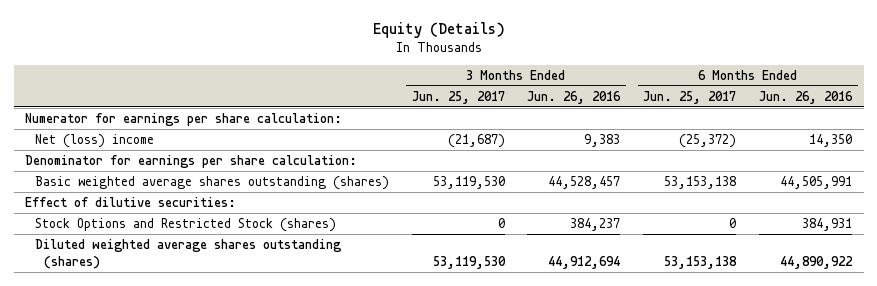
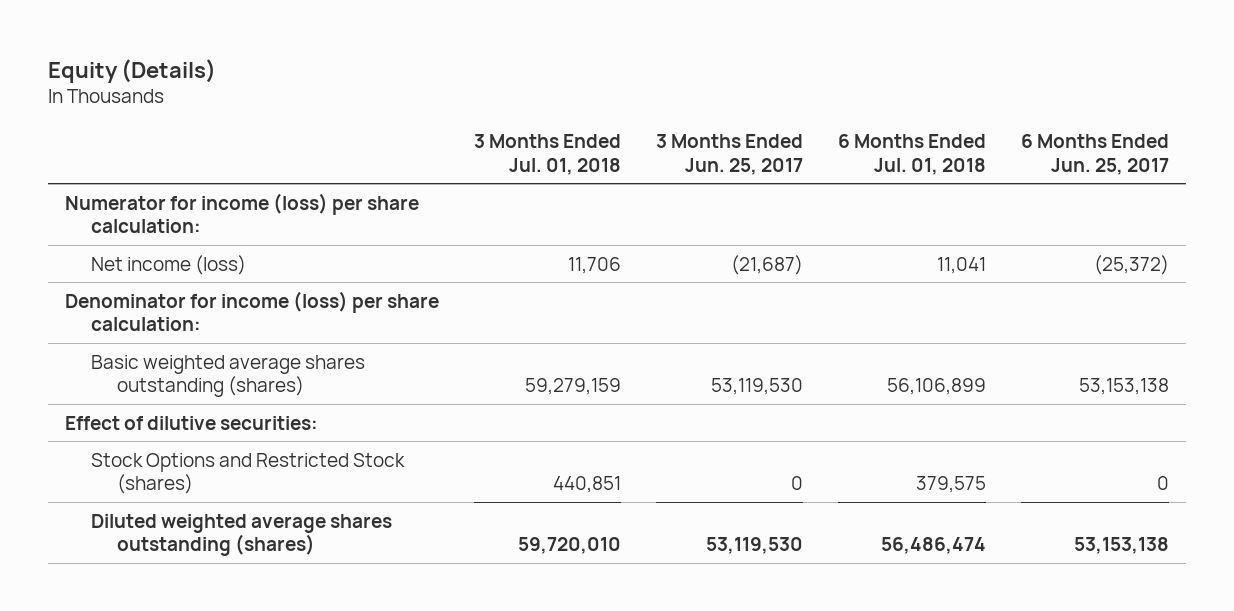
[527,90,622,104] Jun. 26, 2016 -> none
[759,90,854,104] Jun. 26, 2016 -> none
none -> [474,133,622,175] 3 Months Ended Jul. 01, 2018
none -> [837,133,986,175] 6 Months Ended Jul. 01, 2018
[25,112,343,126] Numerator for earnings per share calculation: -> [65,192,420,234] Numerator for income (loss) per share calculation:
[34,133,154,148] Net (loss) income -> [91,254,247,275] Net income (loss)
[25,154,358,168] Denominator for earnings per share calculation: -> [65,290,440,332] Denominator for income (loss) per share calculation:

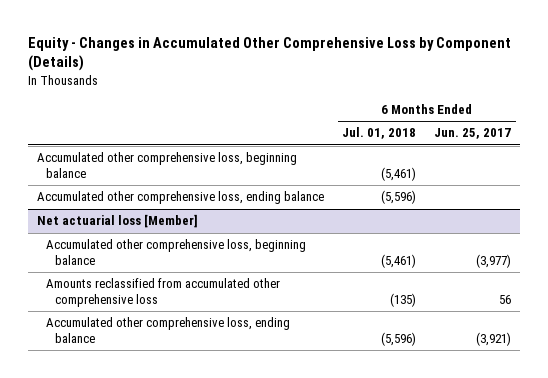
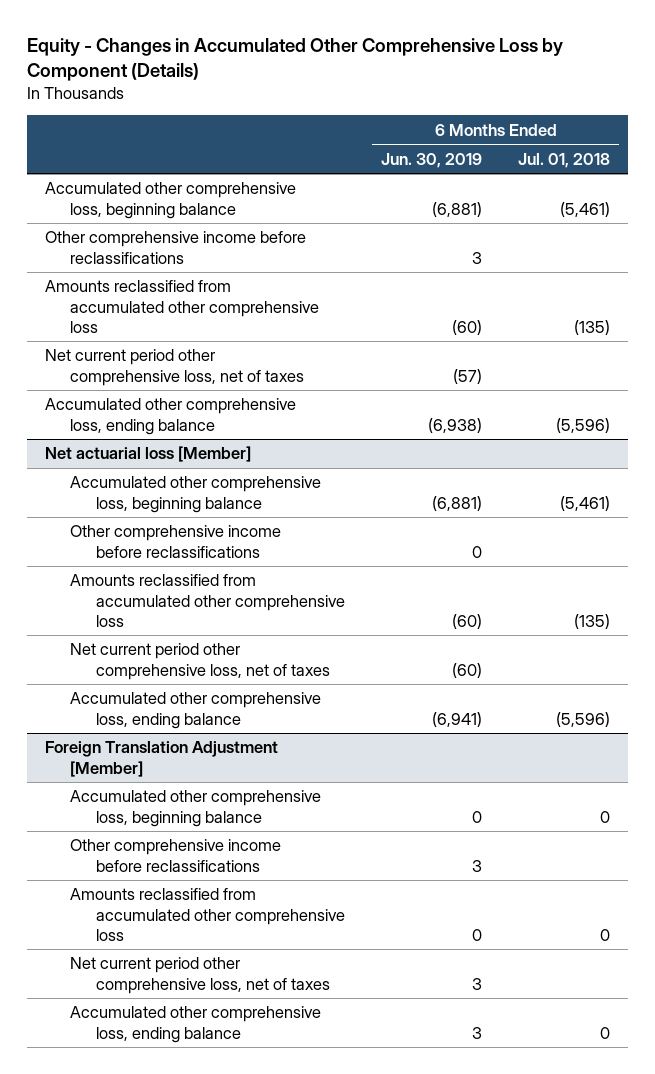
[434,128,512,140] Jun. 25, 2017 -> none
none -> [381,152,483,168] Jun. 30, 2019
none -> [44,231,306,264] Other comprehensive income before reclassifications
none -> [44,280,320,333] Amounts reclassified from accumulated other comprehensive loss
none -> [44,349,305,386] Net current period other comprehensive loss, net of taxes
none -> [70,525,282,558] Other comprehensive income before reclassifications
none -> [70,643,331,680] Net current period other comprehensive loss, net of taxes
none -> [44,741,278,777] Foreign Translation Adjustment [Member]
none -> [70,790,322,827] Accumulated other comprehensive loss, beginning balance
none -> [70,839,282,872] Other comprehensive income before reclassifications
none -> [70,888,346,941] Amounts reclassified from accumulated other comprehensive loss
none -> [70,957,331,994] Net current period other comprehensive loss, net of taxes
none -> [70,1006,322,1043] Accumulated other comprehensive loss, ending balance

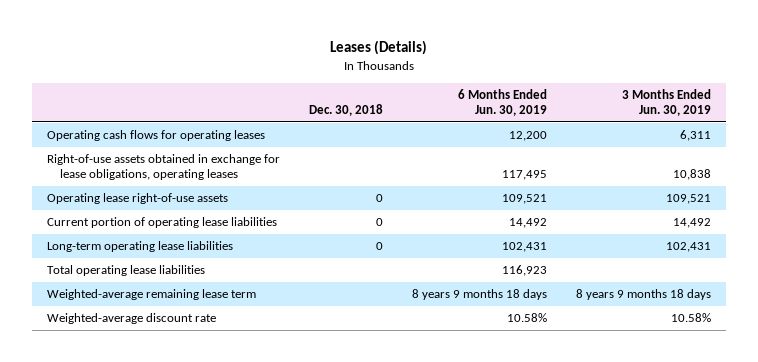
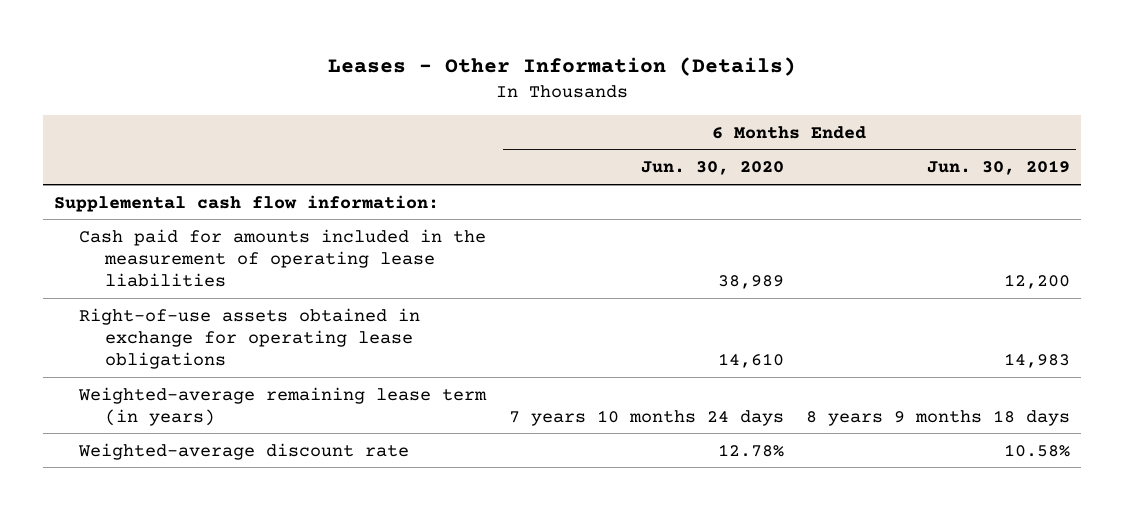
[329,40,427,56] Leases (Details) -> [327,56,796,76] Leases - Other Information (Details)
[308,104,383,117] Dec. 30, 2018 -> none
[622,89,712,117] 3 Months Ended Jun. 30, 2019 -> none
none -> [640,161,784,176] Jun. 30, 2020
[46,193,228,205] Operating lease right-of-use assets -> none
[46,217,277,229] Current portion of operating lease liabilities -> none
[46,241,233,253] Long-term operating lease liabilities -> none
[46,265,205,277] Total operating lease liabilities -> none
none -> [53,194,439,212] Supplemental cash flow information:
[46,130,265,142] Operating cash flows for operating leases -> [79,228,487,287] Cash paid for amounts included in the measurement of operating lease liabilities
[46,154,280,181] Right-of-use assets obtained in exchange for lease obligations, operating leases -> [79,307,421,369] Right-of-use assets obtained in exchange for operating lease obligations
[502,170,548,181] 117,495 -> [1003,352,1070,368] 14,983
[46,289,256,301] Weighted-average remaining lease term -> [78,386,488,426] Weighted-average remaining lease term (in years)

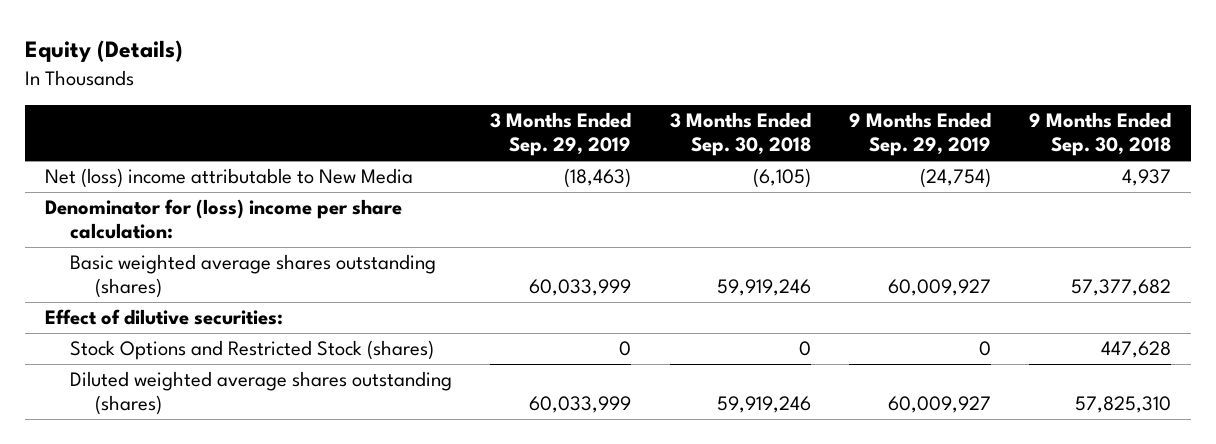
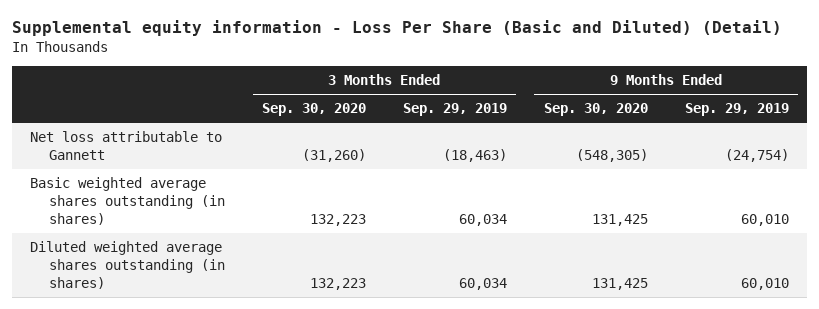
[25,40,184,63] Equity (Details) -> [11,20,782,37] Supplemental equity information - Loss Per Share (Basic and Diluted) (Detail)
[669,112,811,157] 3 Months Ended Sep. 30, 2018 -> none
[1029,112,1172,157] 9 Months Ended Sep. 30, 2018 -> none
none -> [261,103,366,117] Sep. 30, 2020
none -> [543,103,648,117] Sep. 30, 2020
[44,199,402,240] Denominator for (loss) income per share calculation: -> none
[44,309,283,326] Effect of dilutive securities: -> none
[69,340,434,361] Stock Options and Restricted Stock (shares) -> none
[44,168,413,189] Net (loss) income attributable to New Media -> [30,131,223,160] Net loss attributable to Gannett
[69,254,436,299] Basic weighted average shares outstanding (shares) -> [30,177,225,225] Basic weighted average shares outstanding (in shares)
[529,279,632,297] 60,033,999 -> [458,213,507,226] 60,034
[888,279,992,297] 60,009,927 -> [740,213,789,226] 60,010
[69,371,452,416] Diluted weighted average shares outstanding (shares) -> [30,241,225,289] Diluted weighted average shares outstanding (in shares)
[529,396,632,414] 60,033,999 -> [458,277,507,290] 60,034
[888,396,992,414] 60,009,927 -> [740,277,789,290] 60,010

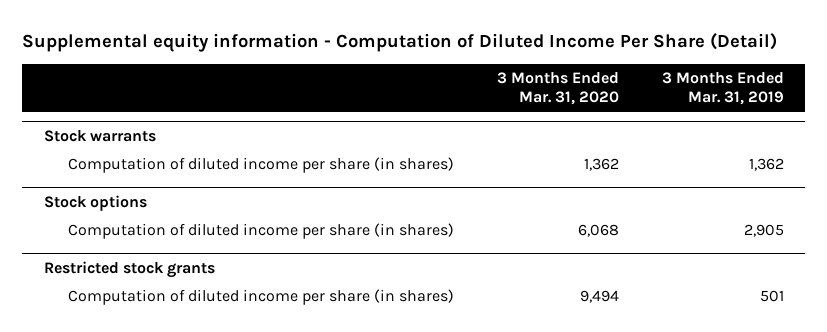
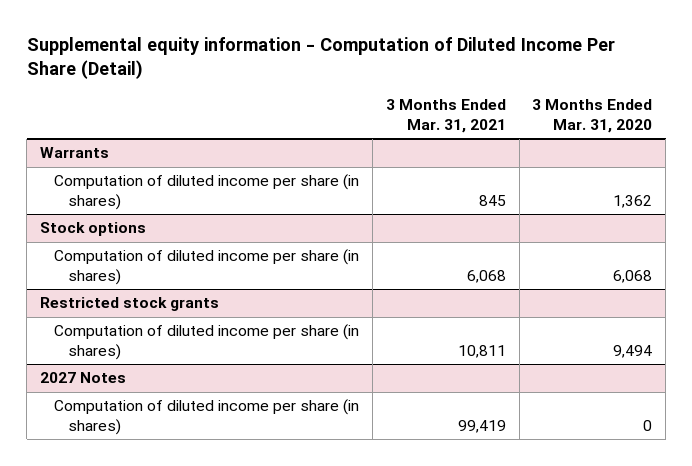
[661,71,784,106] 3 Months Ended Mar. 31, 2019 -> none
none -> [385,99,506,133] 3 Months Ended Mar. 31, 2021
[43,129,156,142] Stock warrants -> [39,147,109,159] Warrants
none -> [39,372,126,384] 2027 Notes
none -> [54,399,360,436] Computation of diluted income per share (in shares)

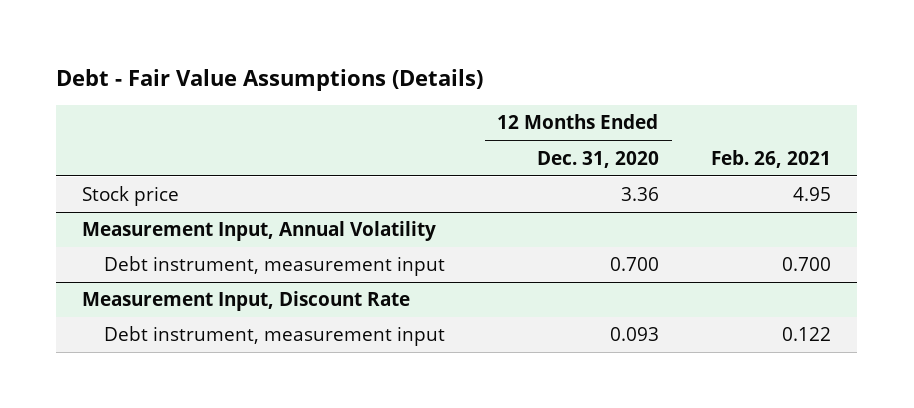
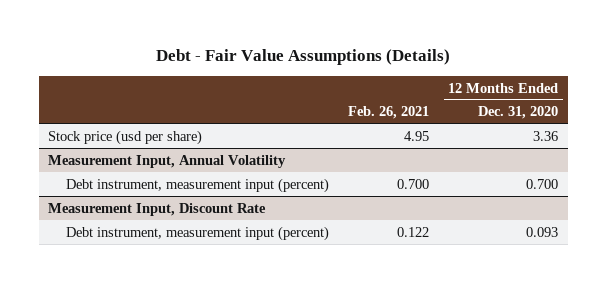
[82,186,180,207] Stock price -> [48,129,203,145] Stock price (usd per share)
[104,256,446,277] Debt instrument, measurement input -> [66,177,330,193] Debt instrument, measurement input (percent)
[104,326,446,347] Debt instrument, measurement input -> [66,225,330,241] Debt instrument, measurement input (percent)

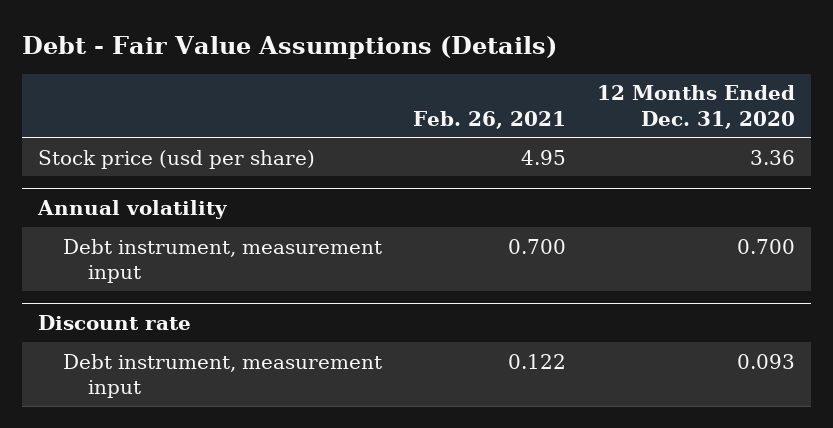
[48,154,287,168] Measurement Input, Annual Volatility -> [36,200,228,220] Annual volatility
[66,177,330,193] Debt instrument, measurement input (percent) -> [62,238,382,283] Debt instrument, measurement input
[48,202,267,216] Measurement Input, Discount Rate -> [37,315,191,331] Discount rate
[66,225,330,241] Debt instrument, measurement input (percent) -> [62,353,382,398] Debt instrument, measurement input

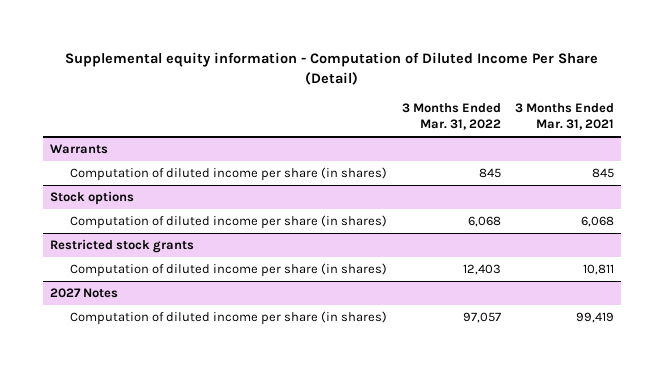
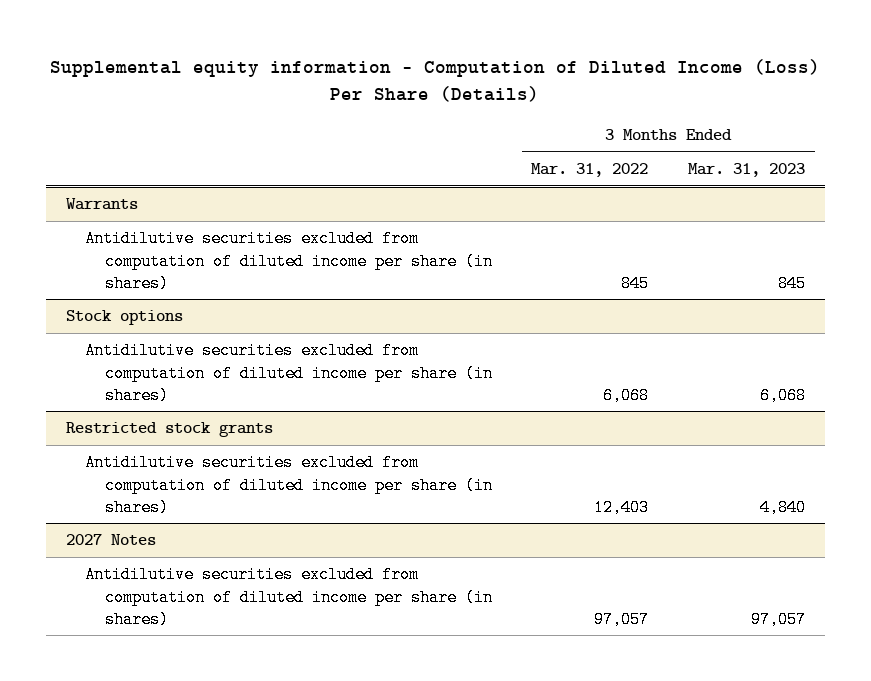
[65,51,599,85] Supplemental equity information - Computation of Diluted Income Per Share (Detail) -> [50,58,821,102] Supplemental equity information - Computation of Diluted Income (Loss) Per Share (Details)
[515,102,615,130] 3 Months Ended Mar. 31, 2021 -> none
none -> [687,163,805,178] Mar. 31, 2023
[70,167,388,182] Computation of diluted income per share (in shares) -> [85,230,494,292] Antidilutive securities excluded from computation of diluted income per share (in shares)
[70,215,388,230] Computation of diluted income per share (in shares) -> [85,342,494,404] Antidilutive securities excluded from computation of diluted income per share (in shares)
[70,263,388,278] Computation of diluted income per share (in shares) -> [85,454,494,516] Antidilutive securities excluded from computation of diluted income per share (in shares)
[70,311,388,326] Computation of diluted income per share (in shares) -> [85,566,494,628] Antidilutive securities excluded from computation of diluted income per share (in shares)

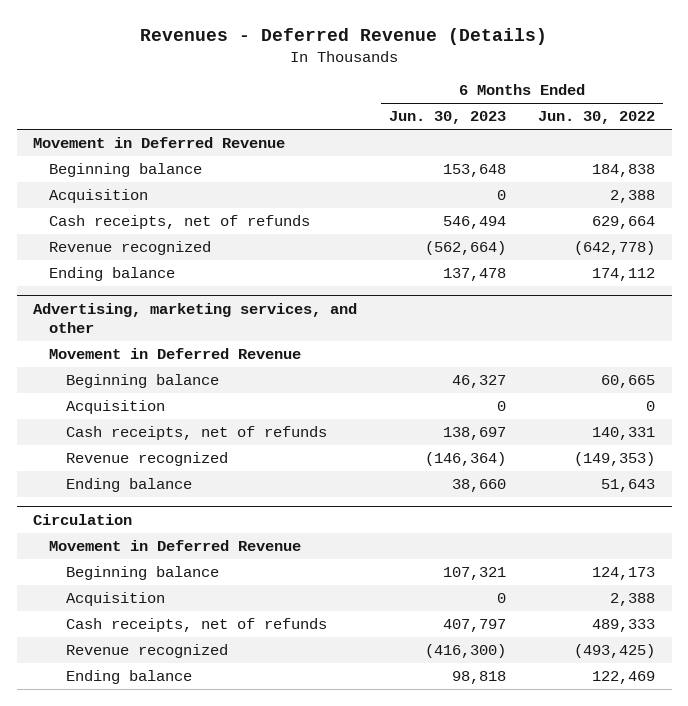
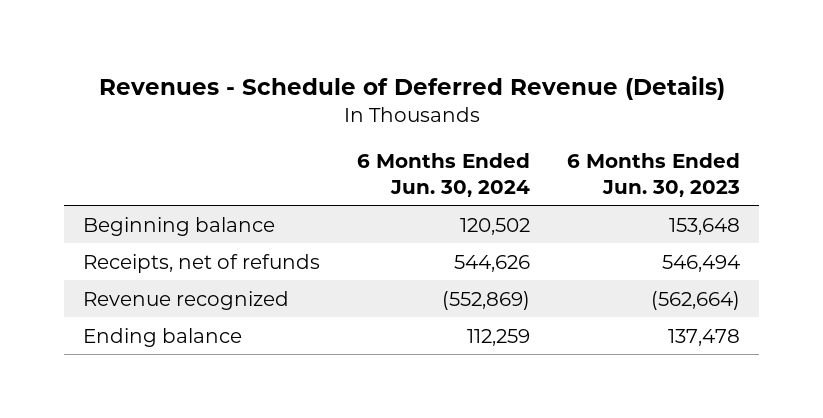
[140,27,548,45] Revenues - Deferred Revenue (Details) -> [98,76,725,101] Revenues - Schedule of Deferred Revenue (Details)
[538,111,656,125] Jun. 30, 2022 -> none
none -> [357,153,531,197] 6 Months Ended Jun. 30, 2024
[32,137,285,149] Movement in Deferred Revenue -> none
[49,189,149,204] Acquisition -> none
[49,215,311,230] Cash receipts, net of refunds -> [82,253,320,273] Receipts, net of refunds
[32,302,357,334] Advertising, marketing services, and other -> none
[49,348,302,360] Movement in Deferred Revenue -> none
[65,374,219,389] Beginning balance -> none
[65,400,165,415] Acquisition -> none
[65,426,327,441] Cash receipts, net of refunds -> none
[65,452,228,467] Revenue recognized -> none
[65,478,192,493] Ending balance -> none
[32,513,132,525] Circulation -> none
[49,540,302,552] Movement in Deferred Revenue -> none
[65,566,219,581] Beginning balance -> none
[65,592,165,607] Acquisition -> none
[65,618,327,633] Cash receipts, net of refunds -> none
[65,644,228,659] Revenue recognized -> none
[65,670,192,685] Ending balance -> none

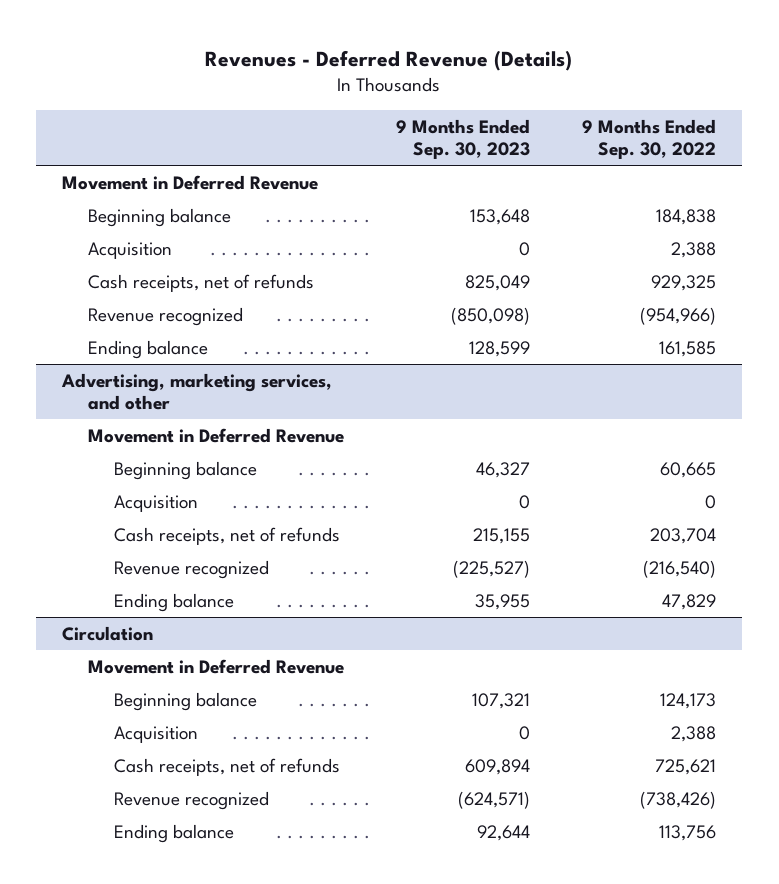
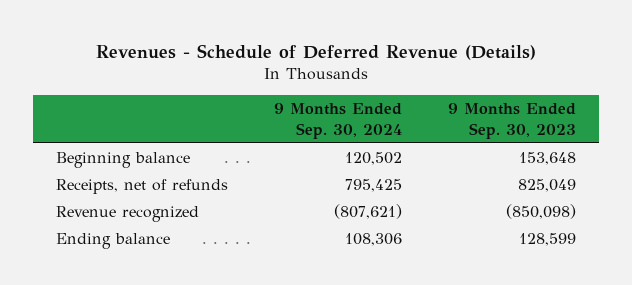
[205,49,573,71] Revenues - Deferred Revenue (Details) -> [95,43,536,60] Revenues - Schedule of Deferred Revenue (Details)
[582,118,717,159] 9 Months Ended Sep. 30, 2022 -> none
none -> [273,103,402,139] 9 Months Ended Sep. 30, 2024
[62,174,319,190] Movement in Deferred Revenue -> none
[88,241,173,259] Acquisition -> none
[88,273,315,292] Cash receipts, net of refunds -> [56,179,229,195] Receipts, net of refunds
[61,372,333,410] Advertising, marketing services, and other -> none
[88,427,345,443] Movement in Deferred Revenue -> none
[114,460,258,480] Beginning balance -> none
[114,494,199,512] Acquisition -> none
[114,526,341,545] Cash receipts, net of refunds -> none
[114,559,270,579] Revenue recognized -> none
[114,592,235,612] Ending balance -> none
[62,625,154,641] Circulation -> none
[88,658,345,674] Movement in Deferred Revenue -> none
[114,691,258,711] Beginning balance -> none
[114,725,199,743] Acquisition -> none
[114,757,341,776] Cash receipts, net of refunds -> none
[114,790,270,810] Revenue recognized -> none
[114,823,235,843] Ending balance -> none

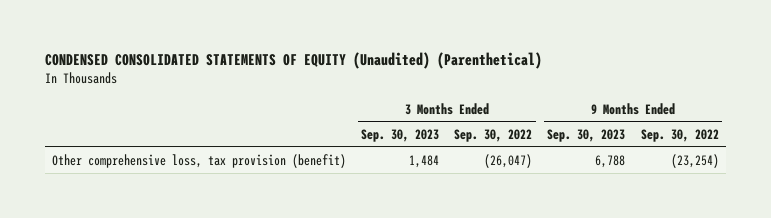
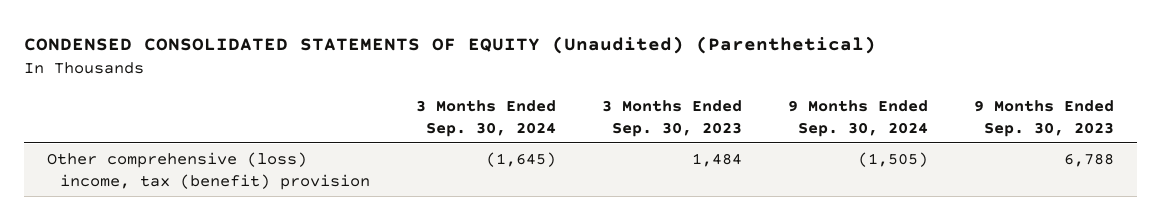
[454,128,533,142] Sep. 30, 2022 -> none
[640,128,719,142] Sep. 30, 2022 -> none
none -> [415,99,556,137] 3 Months Ended Sep. 30, 2024
none -> [787,99,928,137] 9 Months Ended Sep. 30, 2024
[52,154,347,169] Other comprehensive loss, tax provision (benefit) -> [46,152,370,191] Other comprehensive (loss) income, tax (benefit) provision

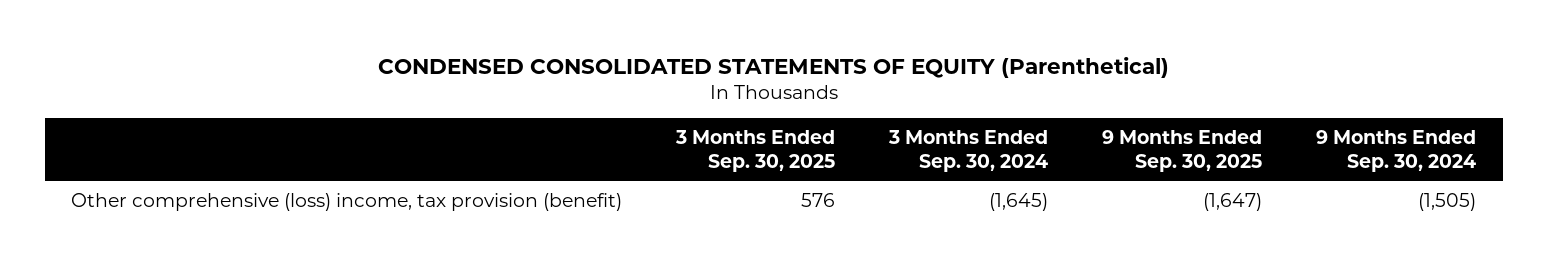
[23,36,876,55] CONDENSED CONSOLIDATED STATEMENTS OF EQUITY (Unaudited) (Parenthetical) -> [377,56,1169,78] CONDENSED CONSOLIDATED STATEMENTS OF EQUITY (Parenthetical)
[601,99,742,137] 3 Months Ended Sep. 30, 2023 -> none
[973,99,1114,137] 9 Months Ended Sep. 30, 2023 -> none
none -> [675,129,836,172] 3 Months Ended Sep. 30, 2025
none -> [1102,129,1263,172] 9 Months Ended Sep. 30, 2025
[46,152,370,191] Other comprehensive (loss) income, tax (benefit) provision -> [71,192,623,211] Other comprehensive (loss) income, tax provision (benefit)

